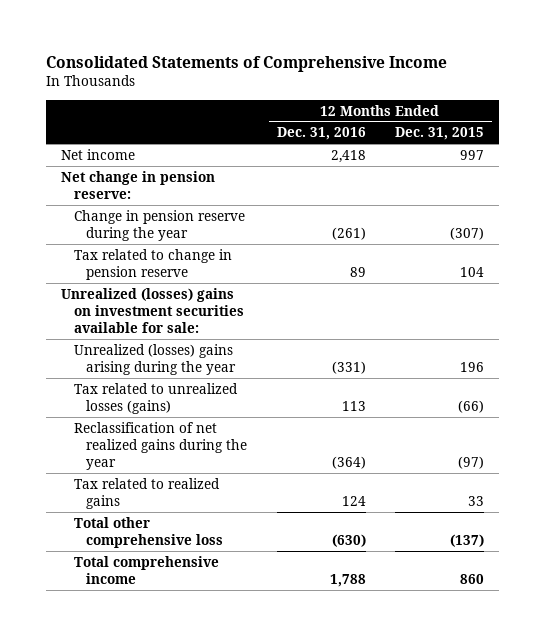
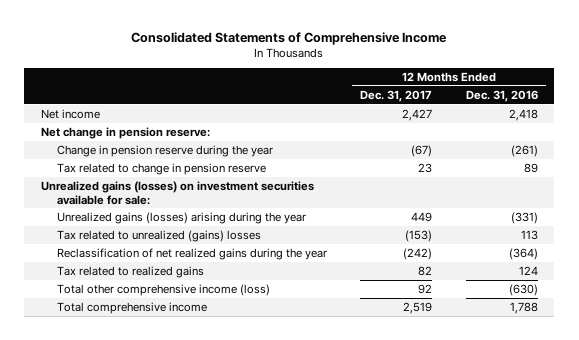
[395,127,485,141] Dec. 31, 2015 -> none
none -> [360,89,433,102] Dec. 31, 2017
[61,287,244,334] Unrealized (losses) gains on investment securities available for sale: -> [41,180,315,205] Unrealized gains (losses) on investment securities available for sale:
[73,343,237,376] Unrealized (losses) gains arising during the year -> [56,211,306,224] Unrealized gains (losses) arising during the year
[73,382,238,415] Tax related to unrealized losses (gains) -> [56,229,261,242] Tax related to unrealized (gains) losses
[73,516,224,549] Total other comprehensive loss -> [56,283,270,296] Total other comprehensive income (loss)

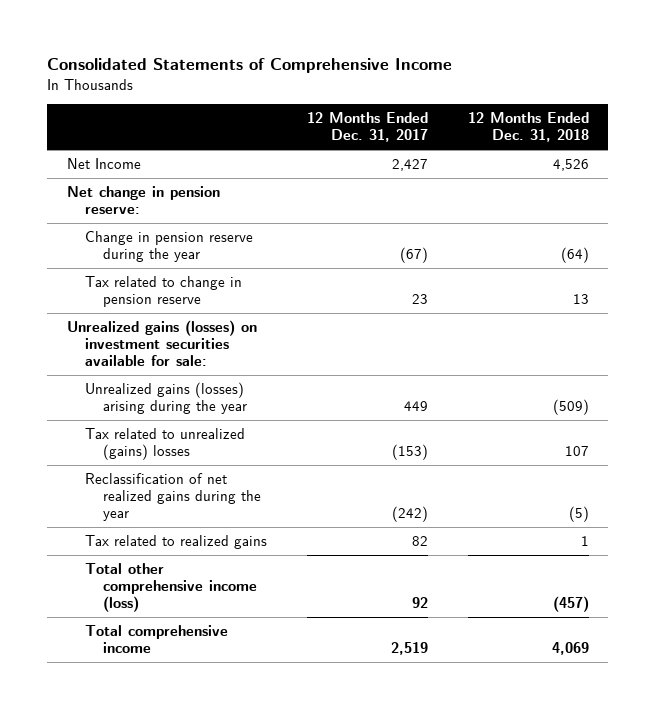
[465,89,538,102] Dec. 31, 2016 -> none
none -> [467,112,589,143] 12 Months Ended Dec. 31, 2018
[41,108,101,119] Net income -> [67,158,142,170] Net Income

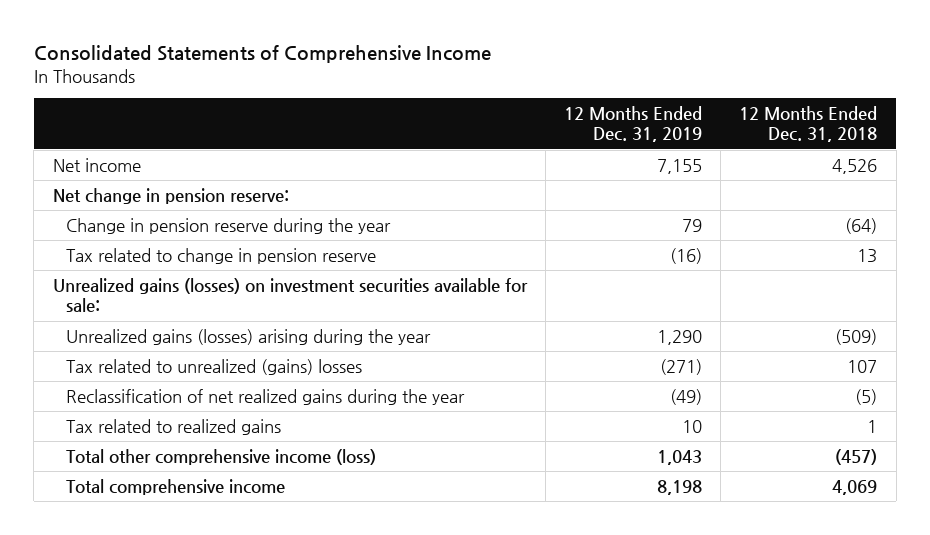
[306,112,428,143] 12 Months Ended Dec. 31, 2017 -> none
none -> [564,105,703,143] 12 Months Ended Dec. 31, 2019
[67,158,142,170] Net Income -> [52,157,141,172] Net income

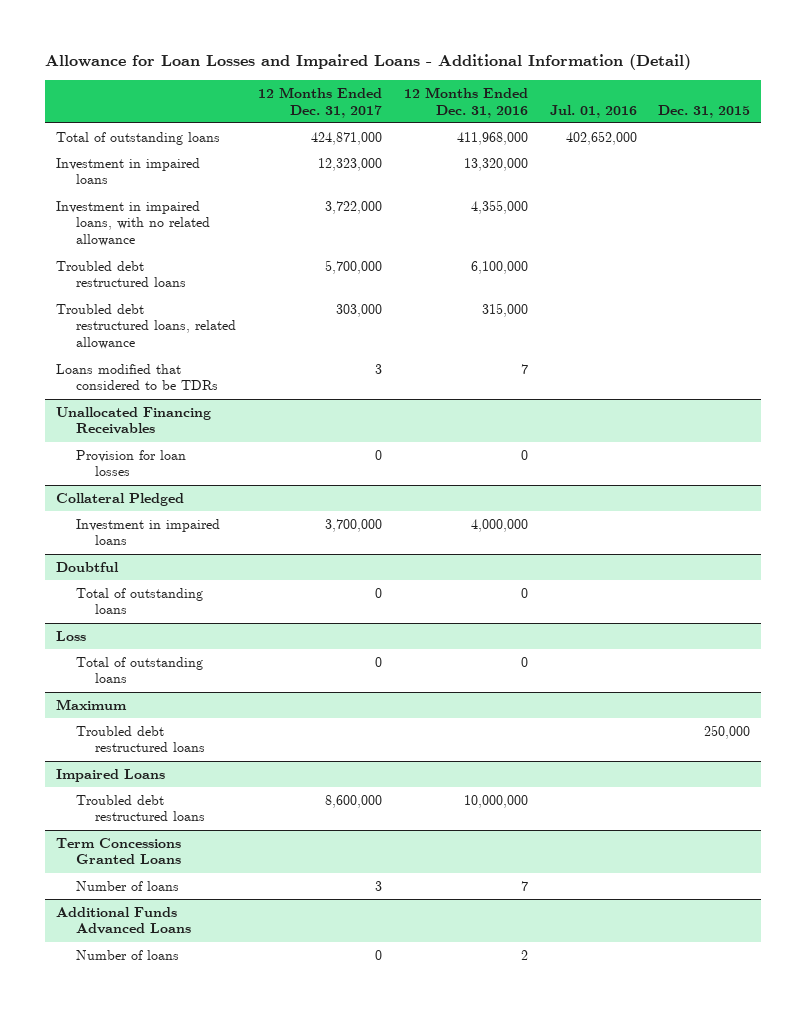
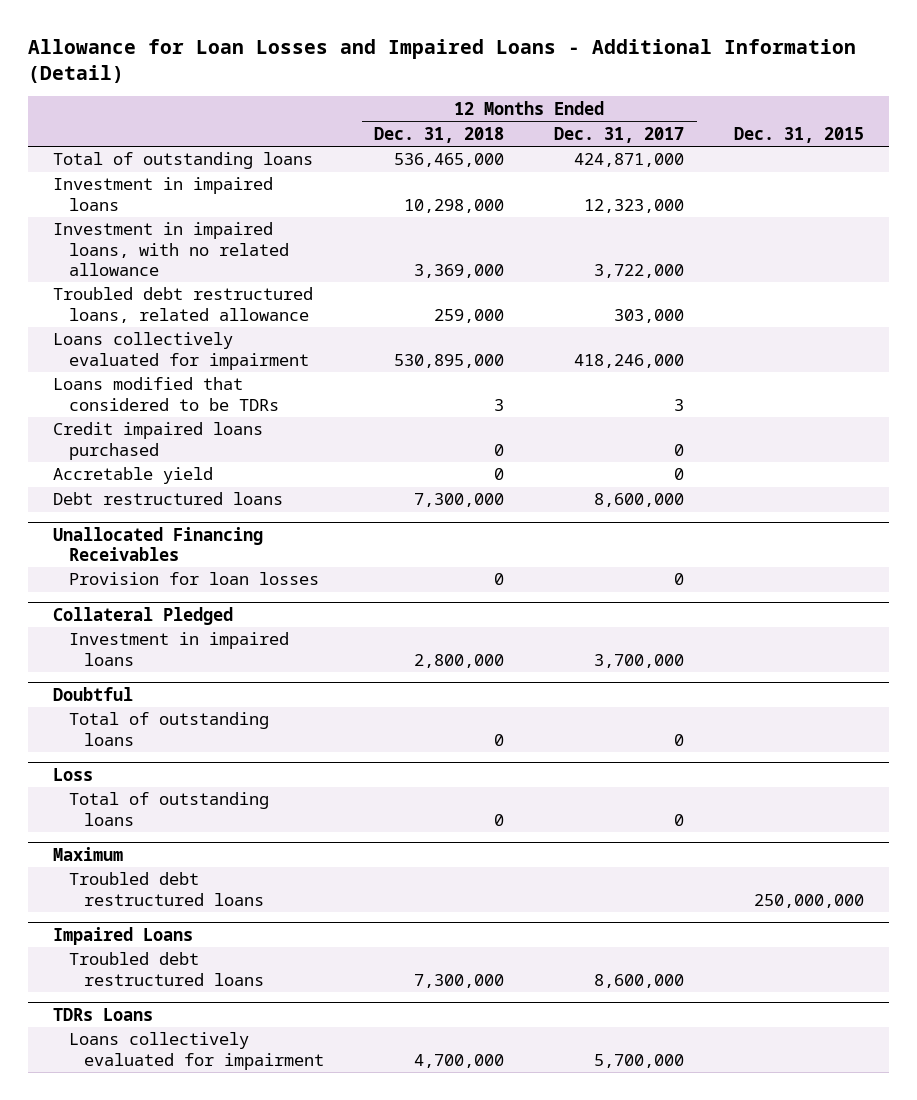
[403,86,528,118] 12 Months Ended Dec. 31, 2016 -> none
[549,104,637,118] Jul. 01, 2016 -> none
none -> [374,126,505,143] Dec. 31, 2018
[56,260,186,288] Troubled debt restructured loans -> none
none -> [52,332,309,370] Loans collectively evaluated for impairment
none -> [52,422,263,460] Credit impaired loans purchased
none -> [52,467,213,485] Accretable yield
none -> [52,492,283,506] Debt restructured loans
[704,724,751,739] 250,000 -> [754,893,865,908] 250,000,000
[56,837,182,865] Term Concessions Granted Loans -> none
[75,880,179,891] Number of loans -> none
[56,906,191,935] Additional Funds Advanced Loans -> none
[75,949,179,960] Number of loans -> none
none -> [52,1007,153,1021] TDRs Loans
none -> [68,1032,325,1070] Loans collectively evaluated for impairment

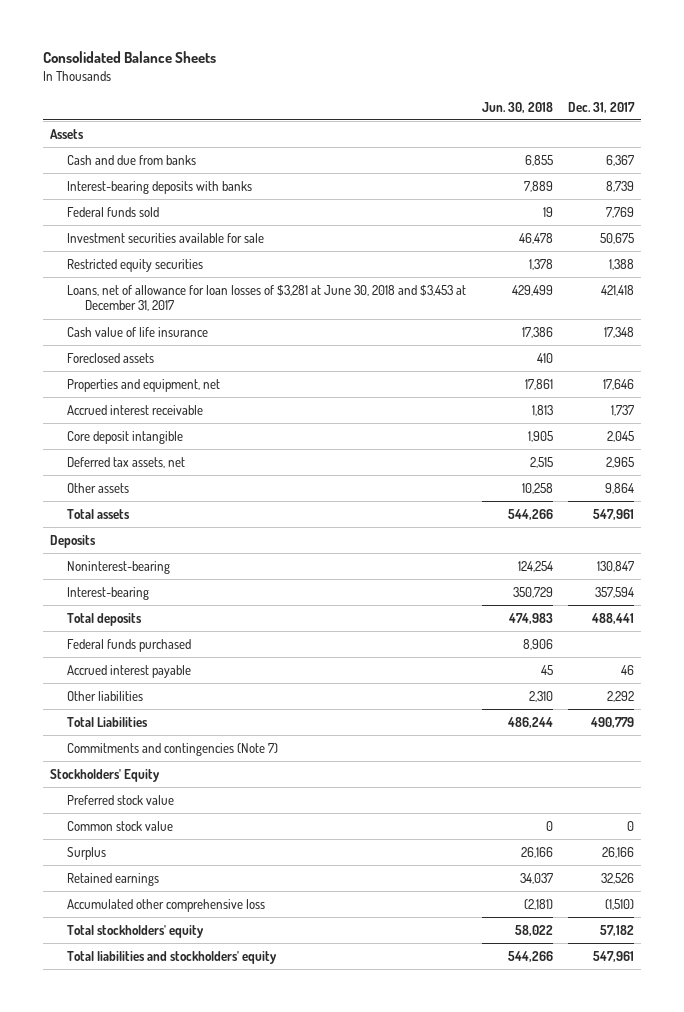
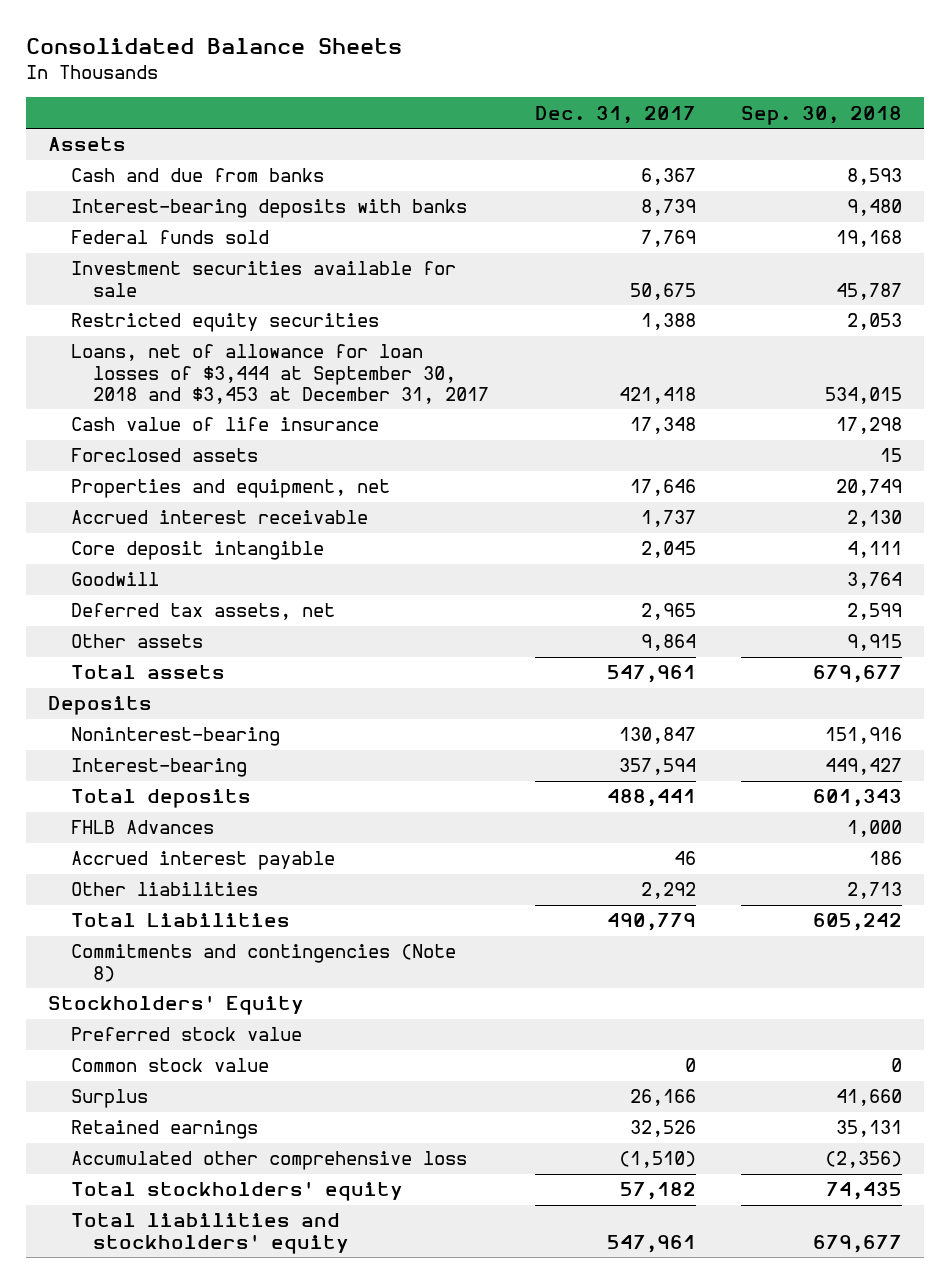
[481,101,553,113] Jun. 30, 2018 -> none
none -> [740,105,902,125] Sep. 30, 2018
[67,284,467,312] Loans, net of allowance for loan losses of $3,281 at June 30, 2018 and $3,453 at December 31, 2017 -> [70,344,490,404] Loans, net of allowance for loan losses of $3,444 at September 30, 2018 and $3,453 at December 31, 2017
none -> [70,572,159,587] Goodwill
[67,638,192,652] Federal funds purchased -> none
none -> [70,820,214,835] FHLB Advances
[67,742,279,756] Commitments and contingencies (Note 7) -> [70,944,456,982] Commitments and contingencies (Note 8)

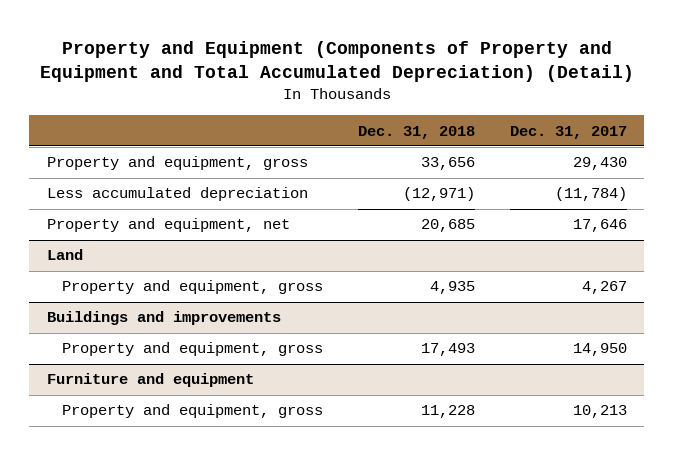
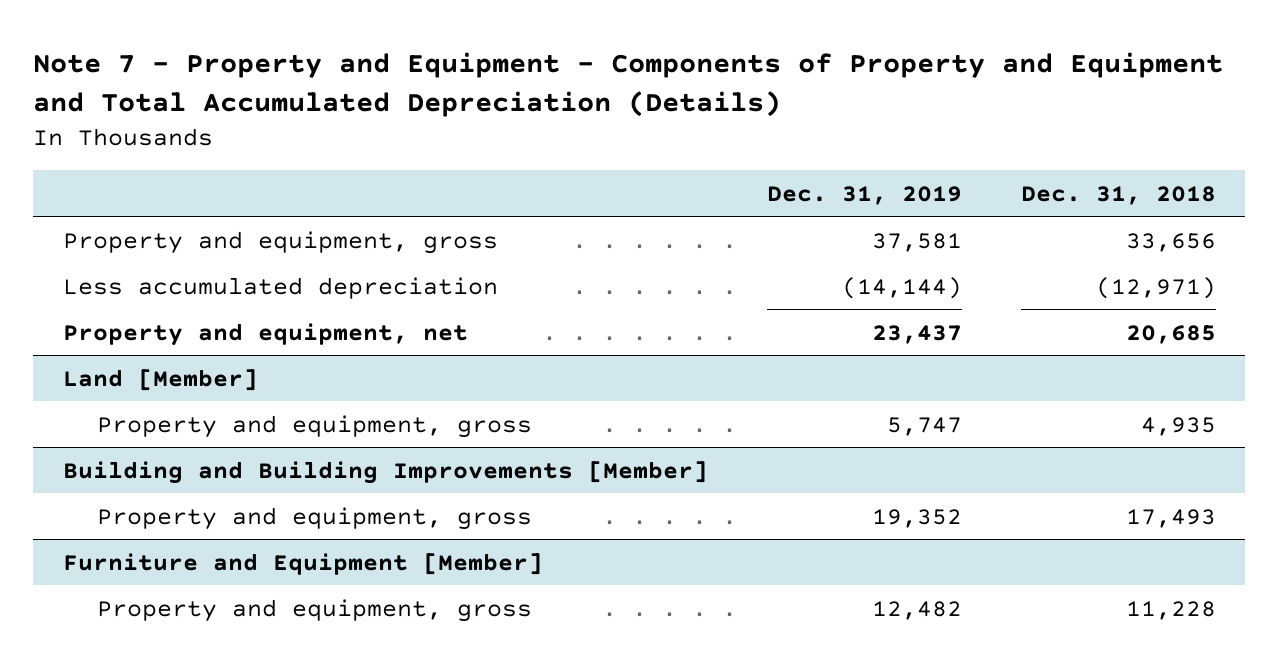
[39,40,634,83] Property and Equipment (Components of Property and Equipment and Total Accumulated Depreciation) (Detail) -> [33,52,1224,118] Note 7 - Property and Equipment - Components of Property and Equipment and Total Accumulated Depreciation (Details)
[509,125,627,139] Dec. 31, 2017 -> none
none -> [766,185,962,205] Dec. 31, 2019
[46,249,83,261] Land -> [62,368,258,391] Land [Member]
[46,311,281,326] Buildings and improvements -> [62,460,708,484] Building and Building Improvements [Member]
[46,373,254,388] Furniture and equipment -> [62,552,543,575] Furniture and Equipment [Member]

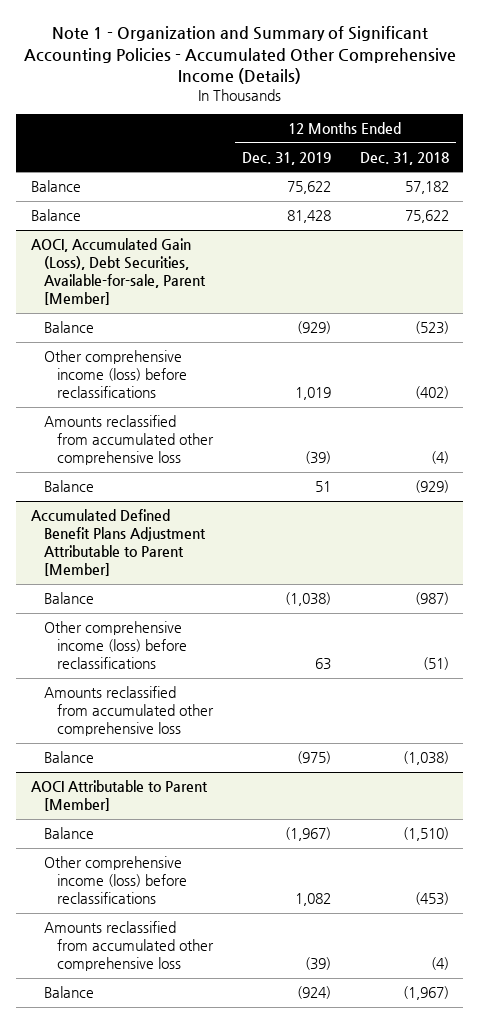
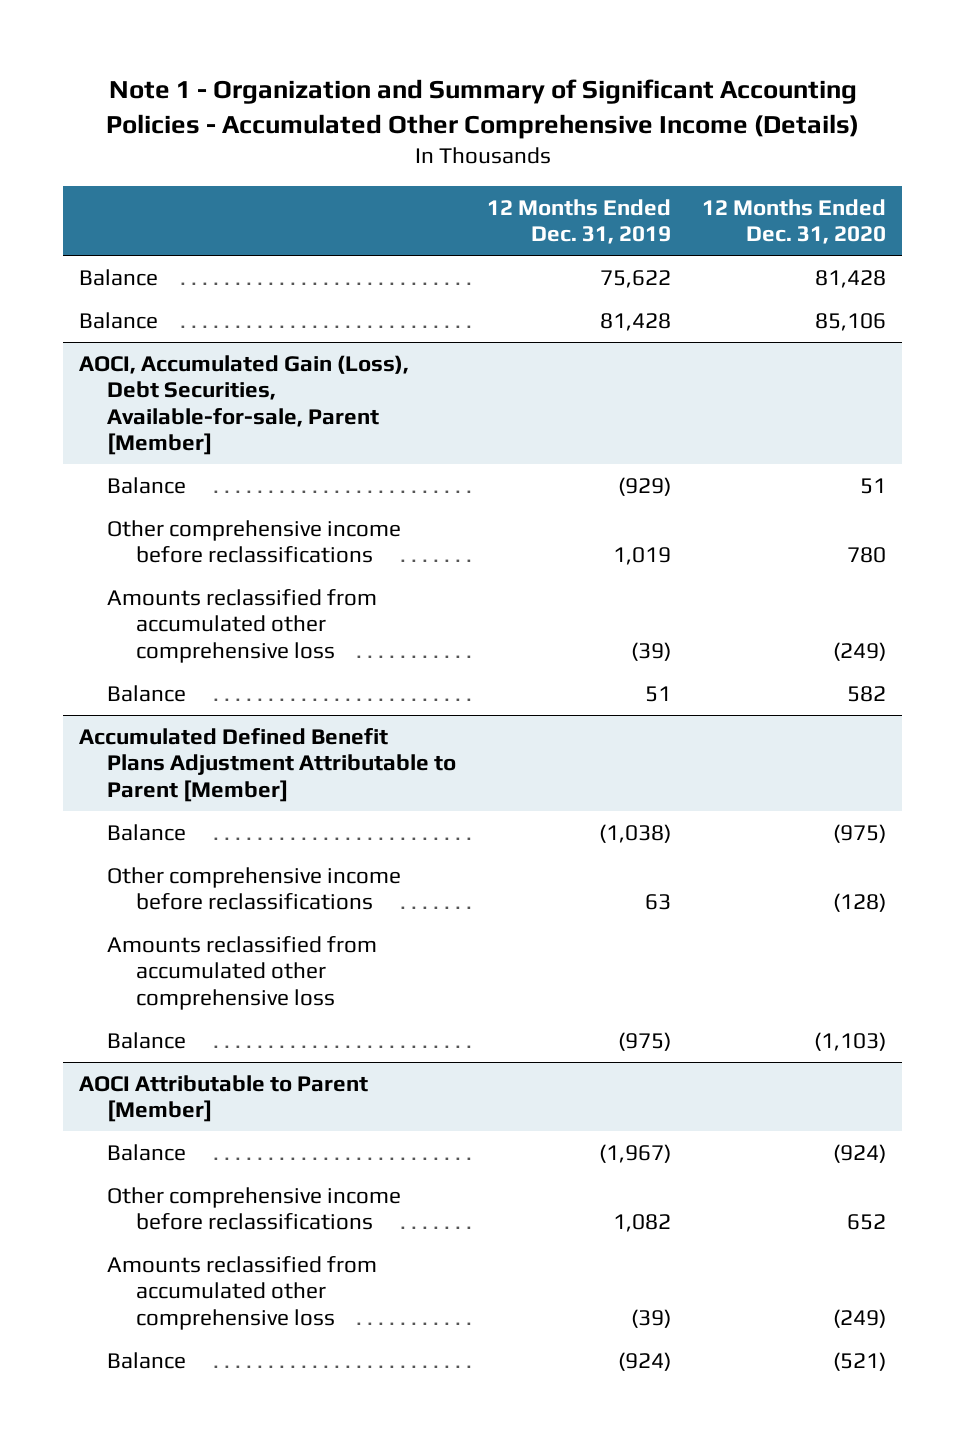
[359,151,449,165] Dec. 31, 2018 -> none
none -> [702,198,887,245] 12 Months Ended Dec. 31, 2020
[44,350,188,399] Other comprehensive income (loss) before reclassifications -> [107,519,402,564] Other comprehensive income before reclassifications
[44,621,188,670] Other comprehensive income (loss) before reclassifications -> [107,866,402,911] Other comprehensive income before reclassifications
[44,856,188,905] Other comprehensive income (loss) before reclassifications -> [107,1186,402,1231] Other comprehensive income before reclassifications

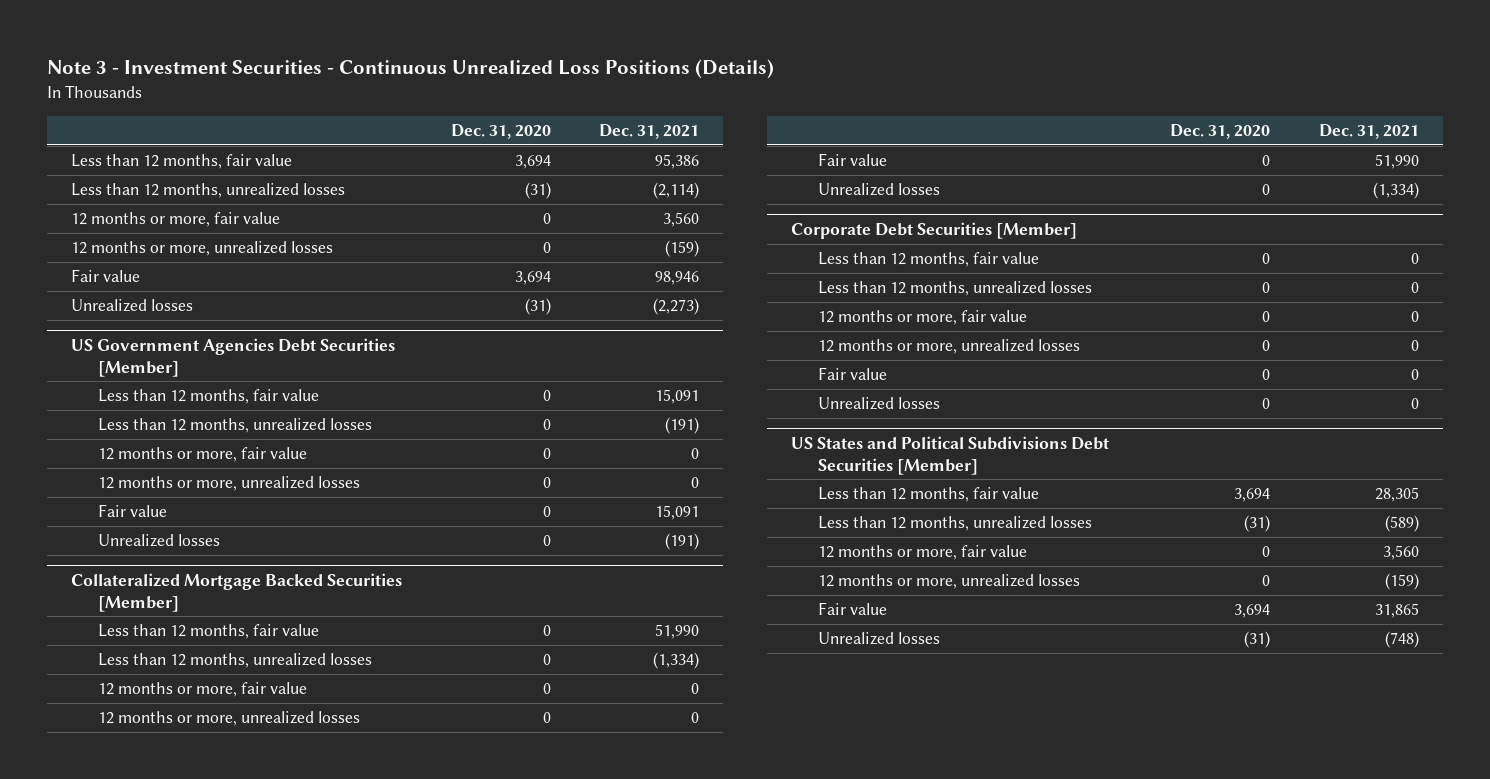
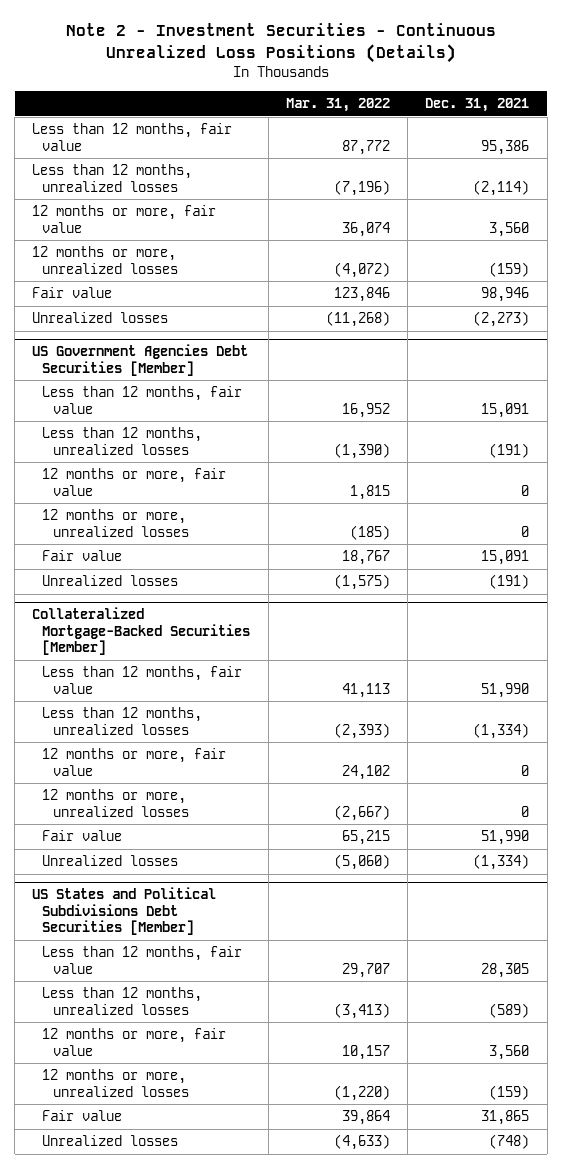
[47,59,775,80] Note 3 - Investment Securities - Continuous Unrealized Loss Positions (Details) -> [65,23,496,64] Note 2 - Investment Securities - Continuous Unrealized Loss Positions (Details)
[450,123,551,139] Dec. 31, 2020 -> none
none -> [285,98,390,113] Mar. 31, 2022
[71,572,403,612] Collateralized Mortgage Backed Securities [Member] -> [32,607,251,655] Collateralized Mortgage-Backed Securities [Member]
[791,221,1078,239] Corporate Debt Securities [Member] -> none
[818,252,1040,268] Less than 12 months, fair value -> none
[818,281,1093,297] Less than 12 months, unrealized losses -> none
[818,310,1028,326] 12 months or more, fair value -> none
[818,339,1081,355] 12 months or more, unrealized losses -> none
[818,367,888,381] Fair value -> none
[818,397,941,411] Unrealized losses -> none

